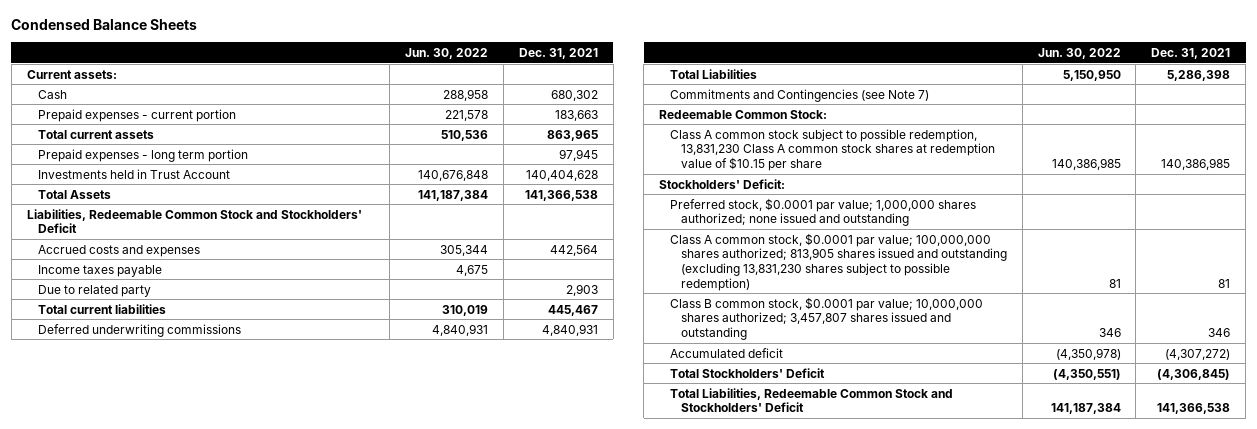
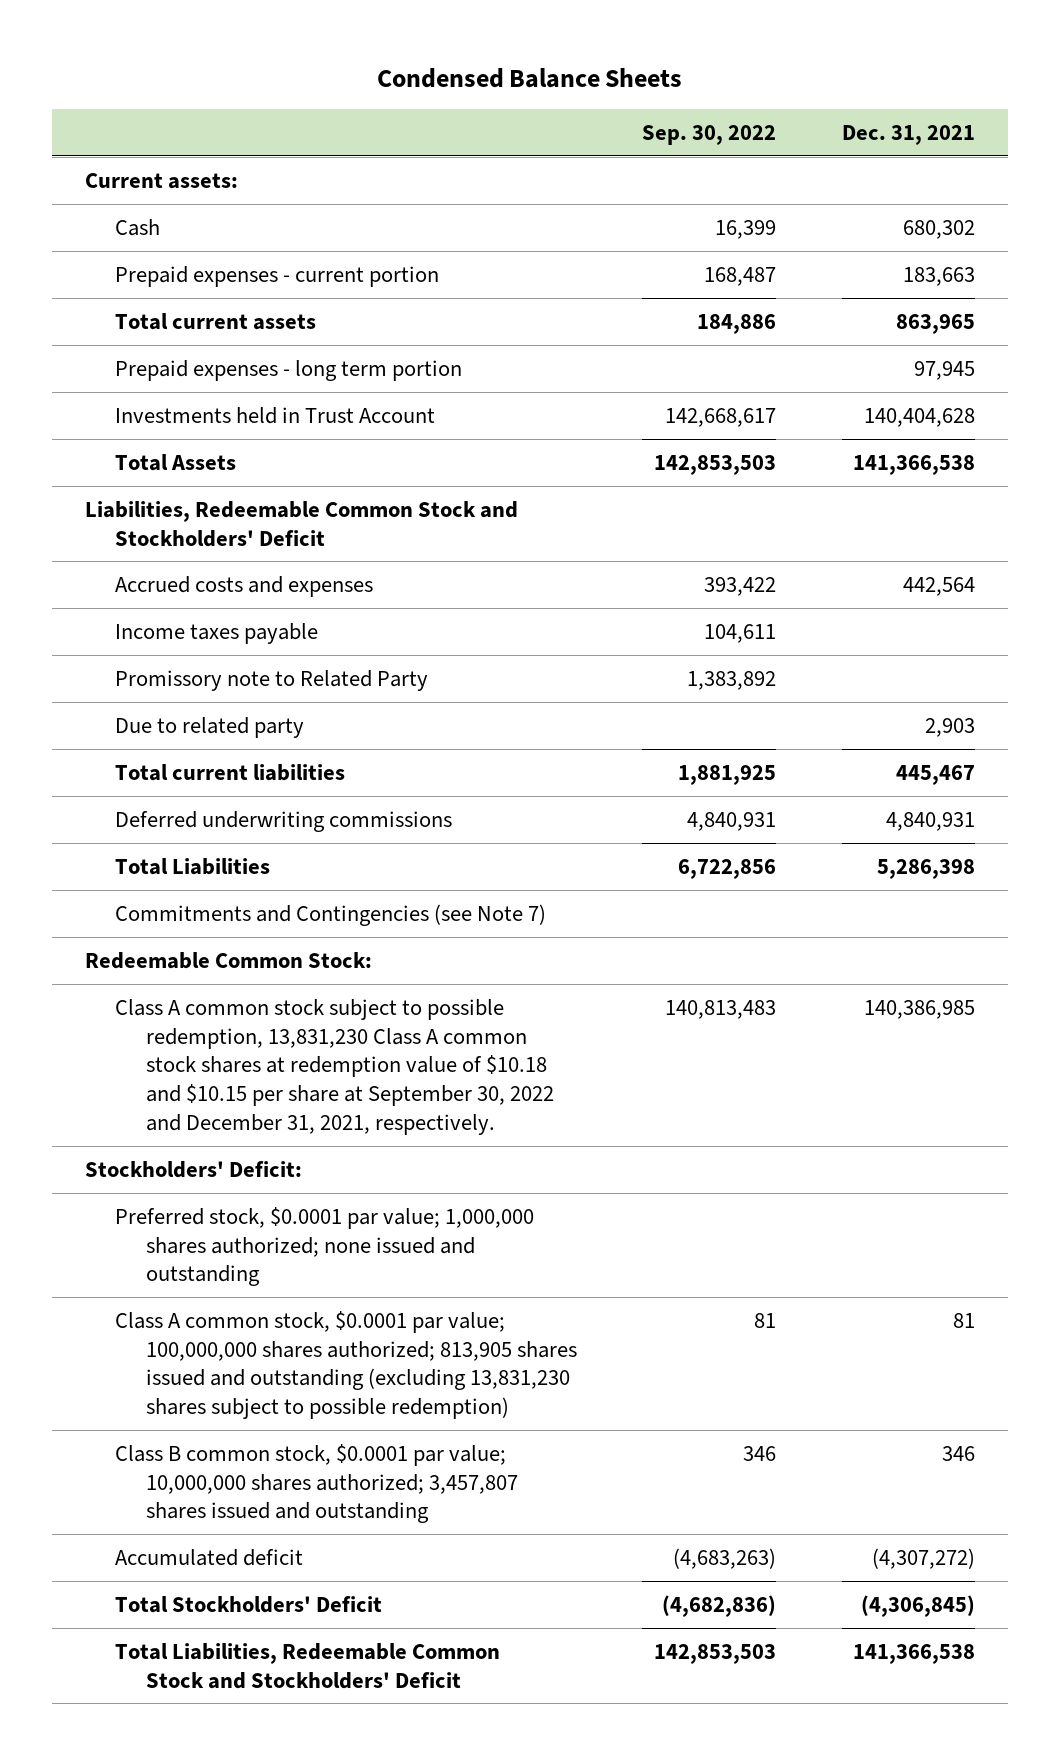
[405,48,489,60] Jun. 30, 2022 -> none
none -> [642,124,777,145] Sep. 30, 2022
none -> [115,669,429,691] Promissory note to Related Party
[670,128,996,171] Class A common stock subject to possible redemption, 13,831,230 Class A common stock shares at redemption value of $10.15 per share -> [115,998,554,1136] Class A common stock subject to possible redemption, 13,831,230 Class A common stock shares at redemption value of $10.18 and $10.15 per share at September 30, 2022 and December 31, 2021, respectively.

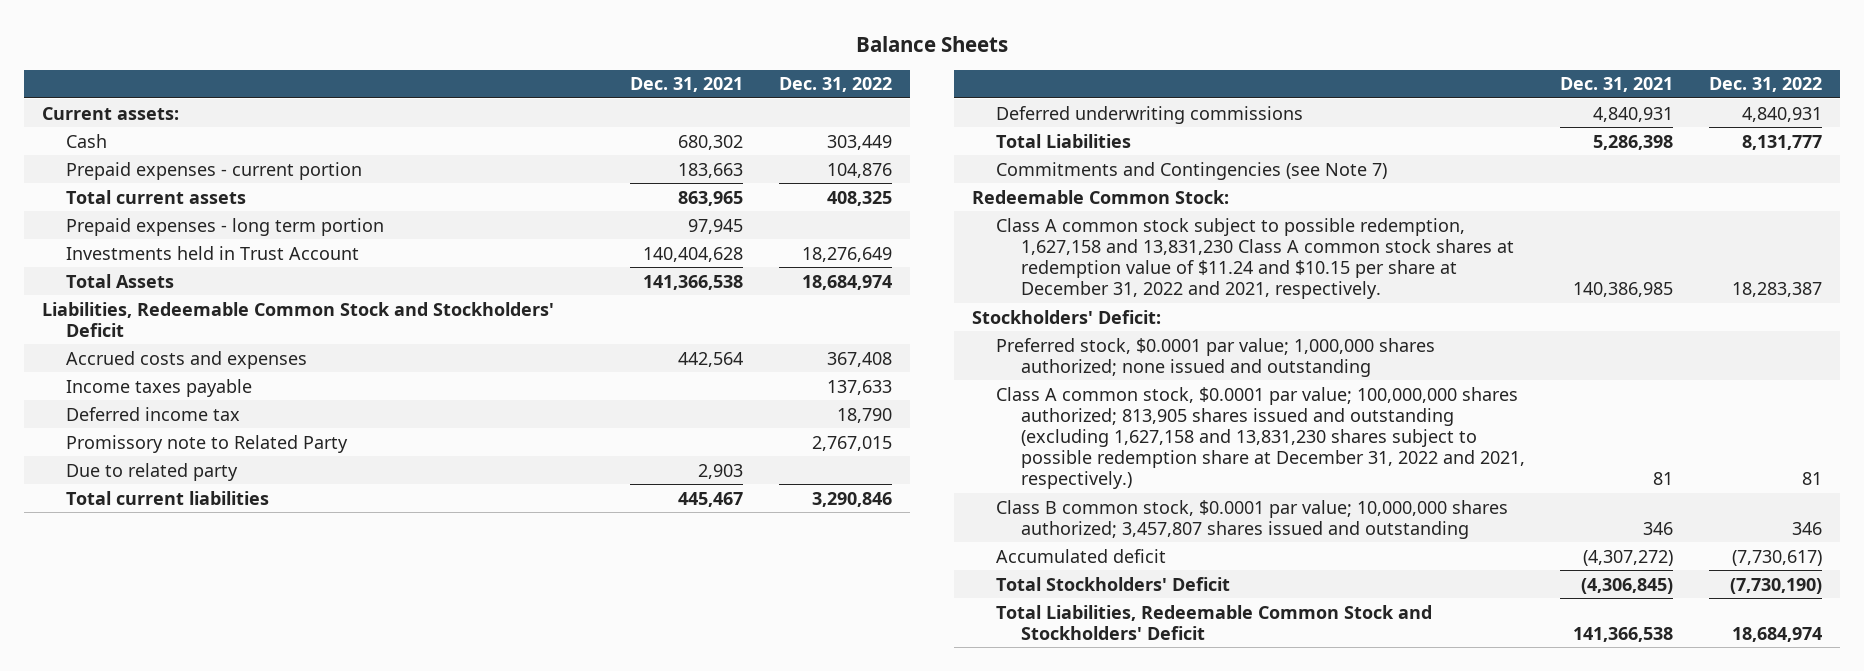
[376,67,682,88] Condensed Balance Sheets -> [855,35,1008,52] Balance Sheets
[642,124,777,145] Sep. 30, 2022 -> none
none -> [778,77,892,93] Dec. 31, 2022
none -> [66,406,241,421] Deferred income tax
[115,998,554,1136] Class A common stock subject to possible redemption, 13,831,230 Class A common stock shares at redemption value of $10.18 and $10.15 per share at September 30, 2022 and December 31, 2021, respectively. -> [996,217,1514,299] Class A common stock subject to possible redemption, 1,627,158 and 13,831,230 Class A common stock shares at redemption value of $11.24 and $10.15 per share at December 31, 2022 and 2021, respectively.
[115,1310,577,1420] Class A common stock, $0.0001 par value; 100,000,000 shares authorized; 813,905 shares issued and outstanding (excluding 13,831,230 shares subject to possible redemption) -> [996,386,1525,489] Class A common stock, $0.0001 par value; 100,000,000 shares authorized; 813,905 shares issued and outstanding (excluding 1,627,158 and 13,831,230 shares subject to possible redemption share at December 31, 2022 and 2021, respectively.)

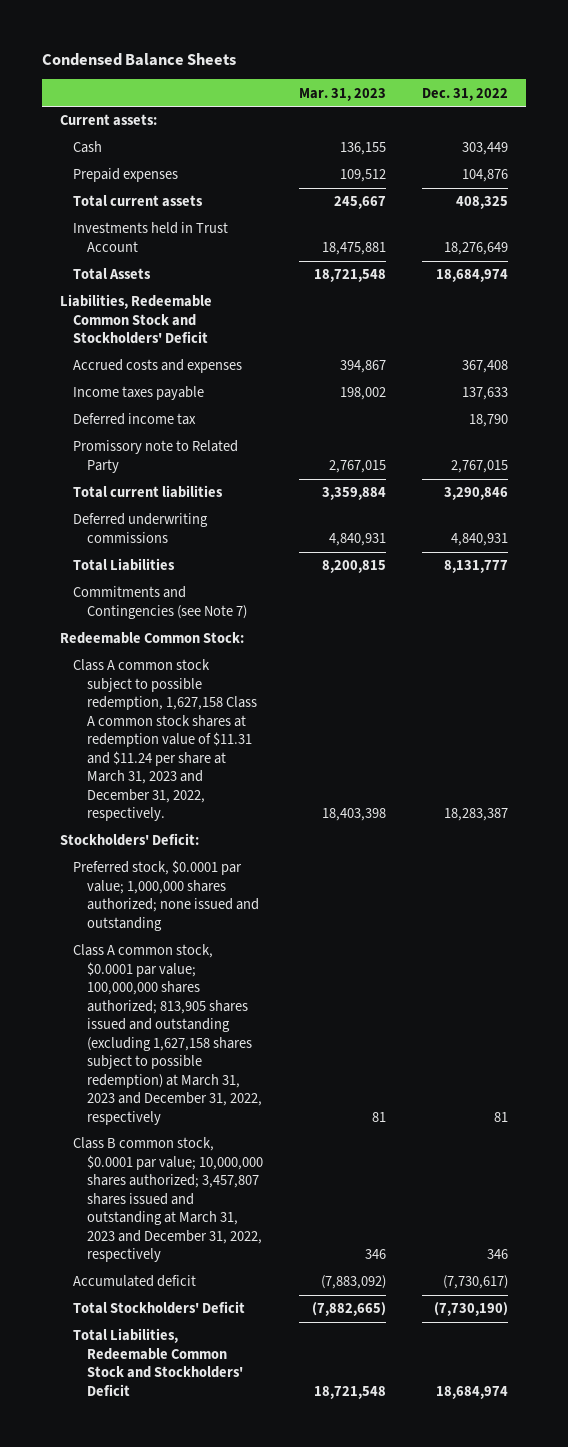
[855,35,1008,52] Balance Sheets -> [42,52,237,66] Condensed Balance Sheets
[630,77,744,93] Dec. 31, 2021 -> none
none -> [298,87,386,101] Mar. 31, 2023
[66,161,363,180] Prepaid expenses - current portion -> [73,168,179,183] Prepaid expenses
[66,217,385,236] Prepaid expenses - long term portion -> none
[66,462,239,481] Due to related party -> none
[996,217,1514,299] Class A common stock subject to possible redemption, 1,627,158 and 13,831,230 Class A common stock shares at redemption value of $11.24 and $10.15 per share at December 31, 2022 and 2021, respectively. -> [73,659,257,822] Class A common stock subject to possible redemption, 1,627,158 Class A common stock shares at redemption value of $11.31 and $11.24 per share at March 31, 2023 and December 31, 2022, respectively.
[996,386,1525,489] Class A common stock, $0.0001 par value; 100,000,000 shares authorized; 813,905 shares issued and outstanding (excluding 1,627,158 and 13,831,230 shares subject to possible redemption share at December 31, 2022 and 2021, respectively.) -> [73,944,262,1125] Class A common stock, $0.0001 par value; 100,000,000 shares authorized; 813,905 shares issued and outstanding (excluding 1,627,158 shares subject to possible redemption) at March 31, 2023 and December 31, 2022, respectively
[996,499,1509,539] Class B common stock, $0.0001 par value; 10,000,000 shares authorized; 3,457,807 shares issued and outstanding -> [73,1137,263,1263] Class B common stock, $0.0001 par value; 10,000,000 shares authorized; 3,457,807 shares issued and outstanding at March 31, 2023 and December 31, 2022, respectively

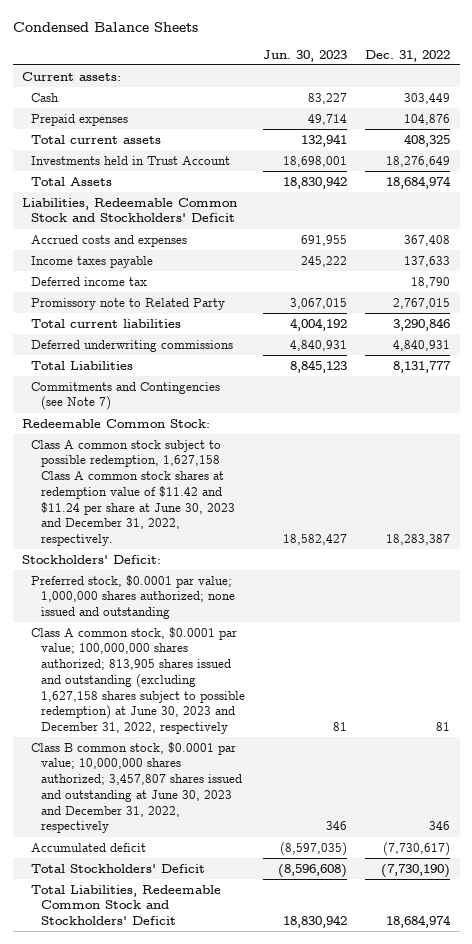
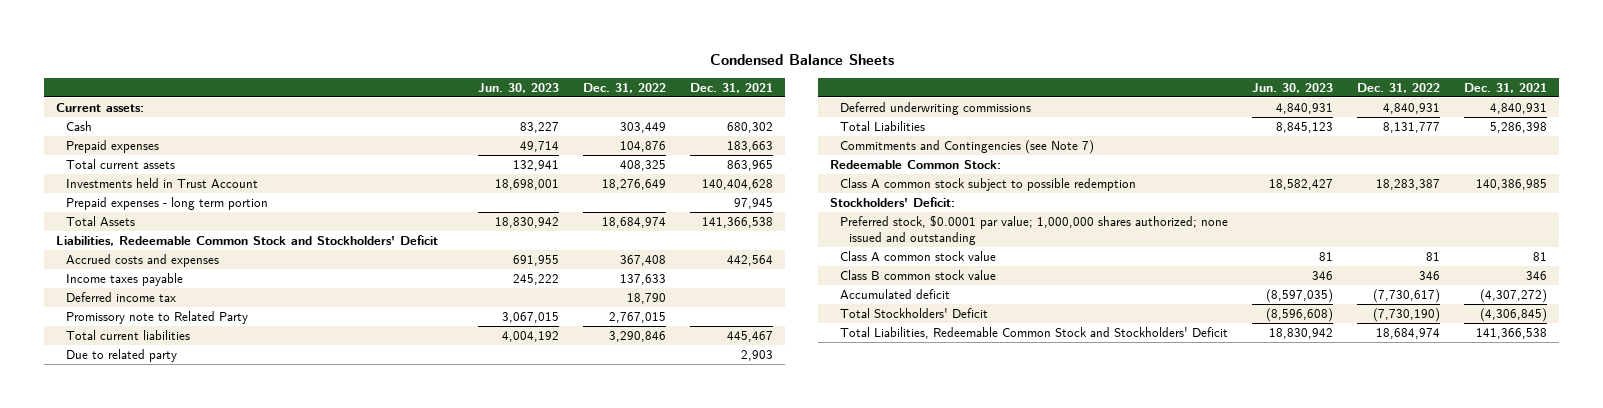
none -> [689,82,773,93] Dec. 31, 2021
none -> [65,197,268,211] Prepaid expenses - long term portion
none -> [65,349,177,363] Due to related party
[31,439,235,547] Class A common stock subject to possible redemption, 1,627,158 Class A common stock shares at redemption value of $11.42 and $11.24 per share at June 30, 2023 and December 31, 2022, respectively. -> [839,178,1136,192] Class A common stock subject to possible redemption
[31,626,245,735] Class A common stock, $0.0001 par value; 100,000,000 shares authorized; 813,905 shares issued and outstanding (excluding 1,627,158 shares subject to possible redemption) at June 30, 2023 and December 31, 2022, respectively -> [839,251,996,262] Class A common stock value
[31,741,242,834] Class B common stock, $0.0001 par value; 10,000,000 shares authorized; 3,457,807 shares issued and outstanding at June 30, 2023 and December 31, 2022, respectively -> [839,270,996,281] Class B common stock value

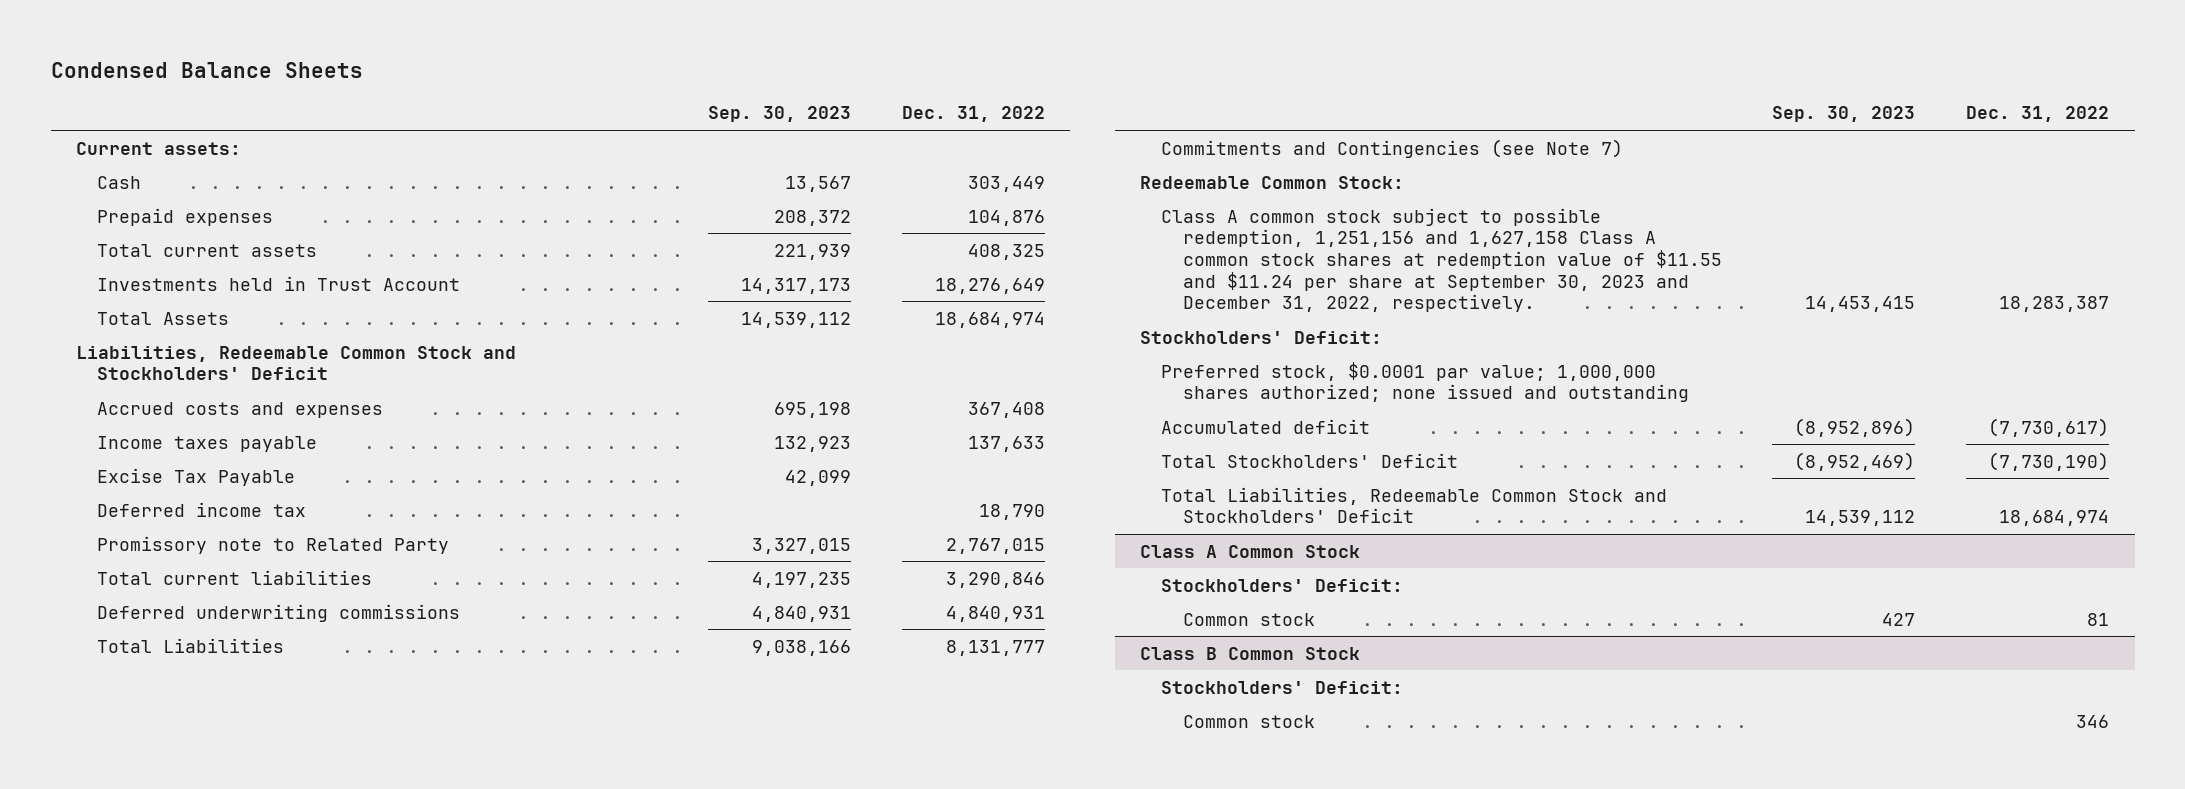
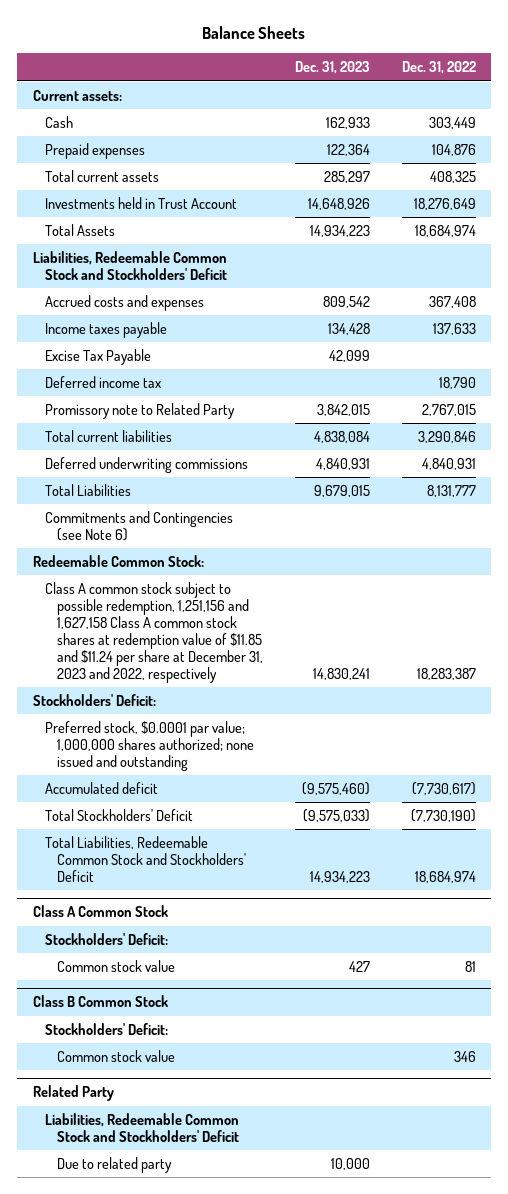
[50,62,363,79] Condensed Balance Sheets -> [202,25,306,39] Balance Sheets
[708,106,852,123] Sep. 30, 2023 -> none
none -> [294,61,370,75] Dec. 31, 2023
[1161,138,1624,158] Commitments and Contingencies (see Note 7) -> [44,510,233,541] Commitments and Contingencies (see Note 6)
[1161,207,1722,313] Class A common stock subject to possible redemption, 1,251,156 and 1,627,158 Class A common stock shares at redemption value of $11.55 and $11.24 per share at September 30, 2023 and December 31, 2022, respectively. -> [44,581,263,683] Class A common stock subject to possible redemption, 1,251,156 and 1,627,158 Class A common stock shares at redemption value of $11.85 and $11.24 per share at December 31, 2023 and 2022, respectively
[1182,612,1315,626] Common stock -> [56,959,175,972] Common stock value
[1182,714,1315,728] Common stock -> [56,1049,175,1062] Common stock value
none -> [32,1085,114,1102] Related Party
none -> [44,1112,239,1142] Liabilities, Redeemable Common Stock and Stockholders' Deficit
none -> [56,1156,172,1173] Due to related party

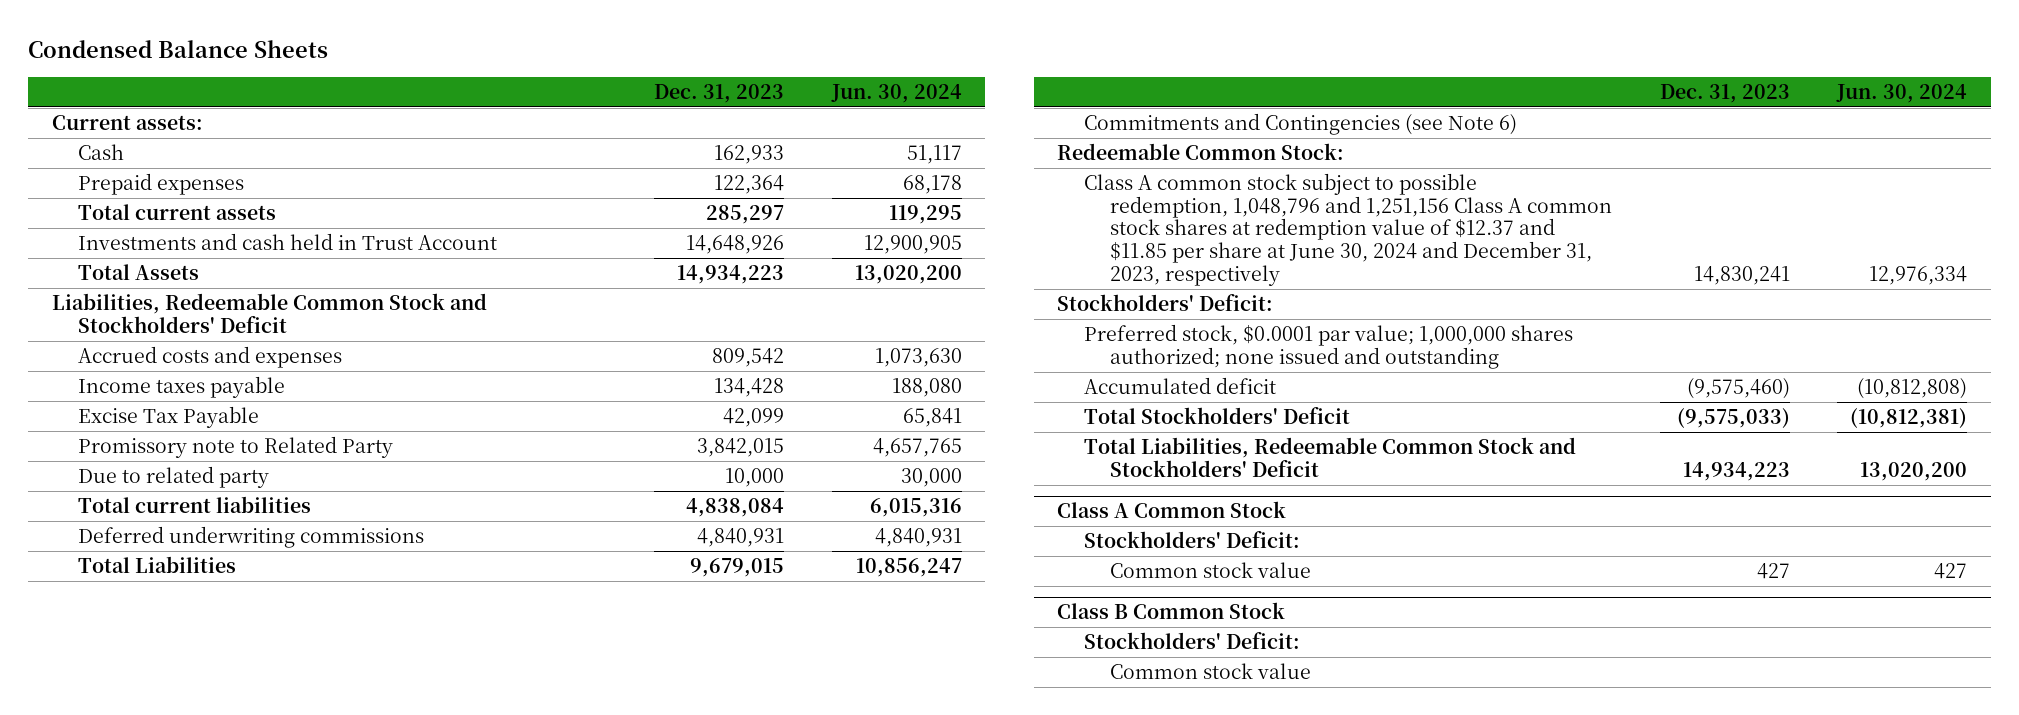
[202,25,306,39] Balance Sheets -> [27,39,328,58] Condensed Balance Sheets
[401,61,476,75] Dec. 31, 2022 -> none
none -> [830,84,962,104] Jun. 30, 2024
[44,196,237,209] Investments held in Trust Account -> [77,232,497,250] Investments and cash held in Trust Account
[44,375,161,388] Deferred income tax -> none
none -> [77,465,269,488] Due to related party
[44,581,263,683] Class A common stock subject to possible redemption, 1,251,156 and 1,627,158 Class A common stock shares at redemption value of $11.85 and $11.24 per share at December 31, 2023 and 2022, respectively -> [1083,172,1612,286] Class A common stock subject to possible redemption, 1,048,796 and 1,251,156 Class A common stock shares at redemption value of $12.37 and $11.85 per share at June 30, 2024 and December 31, 2023, respectively
[32,1085,114,1102] Related Party -> none
[44,1112,239,1142] Liabilities, Redeemable Common Stock and Stockholders' Deficit -> none
[56,1156,172,1173] Due to related party -> none

